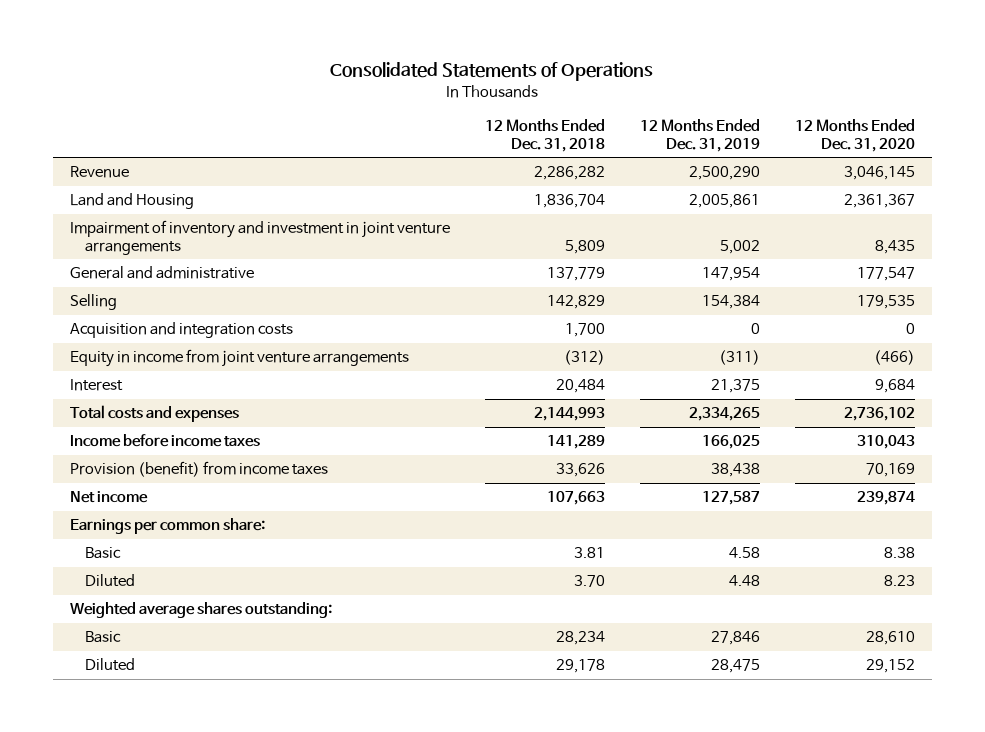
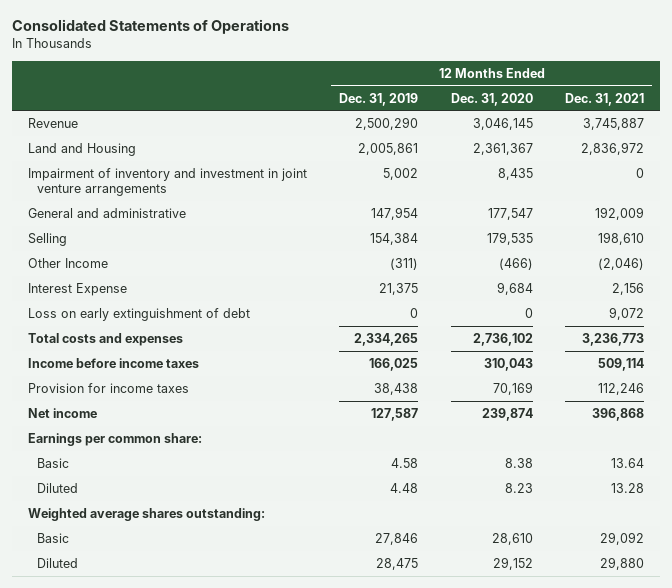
[485,119,606,152] 12 Months Ended Dec. 31, 2018 -> none
none -> [565,92,645,106] Dec. 31, 2021
[70,322,294,339] Acquisition and integration costs -> none
[70,349,410,368] Equity in income from joint venture arrangements -> [28,257,109,268] Other Income
[70,379,124,392] Interest -> [28,282,128,296] Interest Expense
none -> [28,307,251,321] Loss on early extinguishment of debt
[70,461,329,478] Provision (benefit) from income taxes -> [28,382,190,393] Provision for income taxes

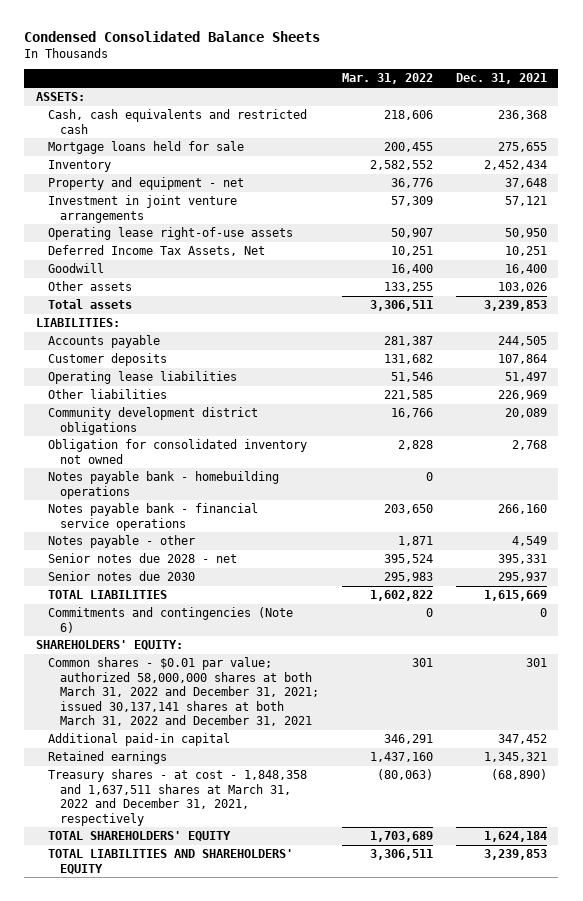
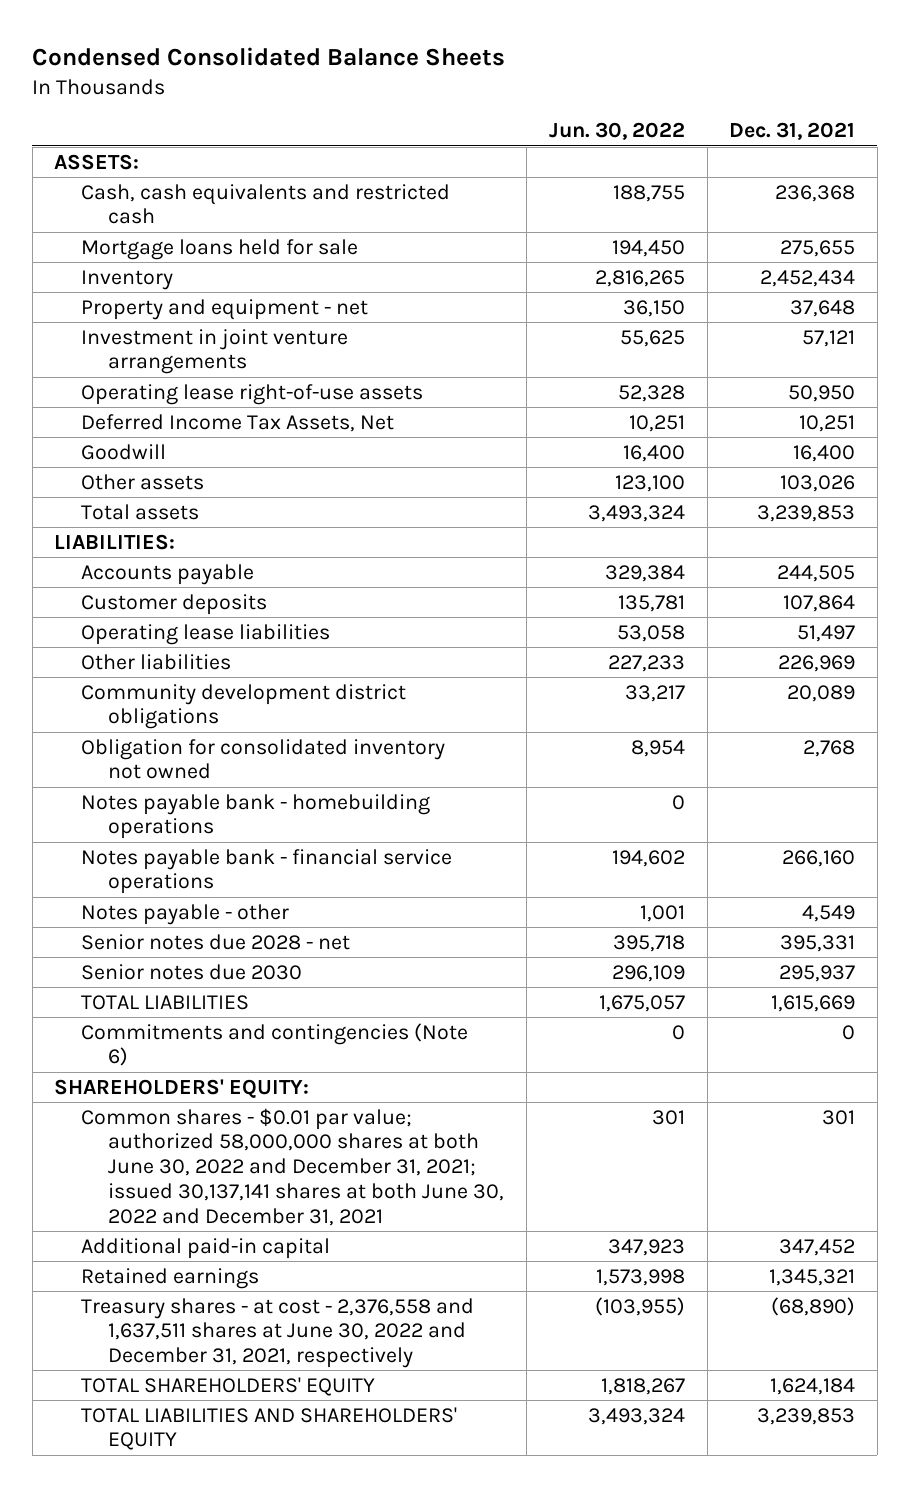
[341,73,433,85] Mar. 31, 2022 -> none
none -> [548,122,685,141] Jun. 30, 2022
[47,657,319,727] Common shares - $0.01 par value; authorized 58,000,000 shares at both March 31, 2022 and December 31, 2021; issued 30,137,141 shares at both March 31, 2022 and December 31, 2021 -> [81,1107,505,1226] Common shares - $0.01 par value; authorized 58,000,000 shares at both June 30, 2022 and December 31, 2021; issued 30,137,141 shares at both June 30, 2022 and December 31, 2021
[47,769,307,826] Treasury shares - at cost - 1,848,358 and 1,637,511 shares at March 31, 2022 and December 31, 2021, respectively -> [81,1297,475,1369] Treasury shares - at cost - 2,376,558 and 1,637,511 shares at June 30, 2022 and December 31, 2021, respectively

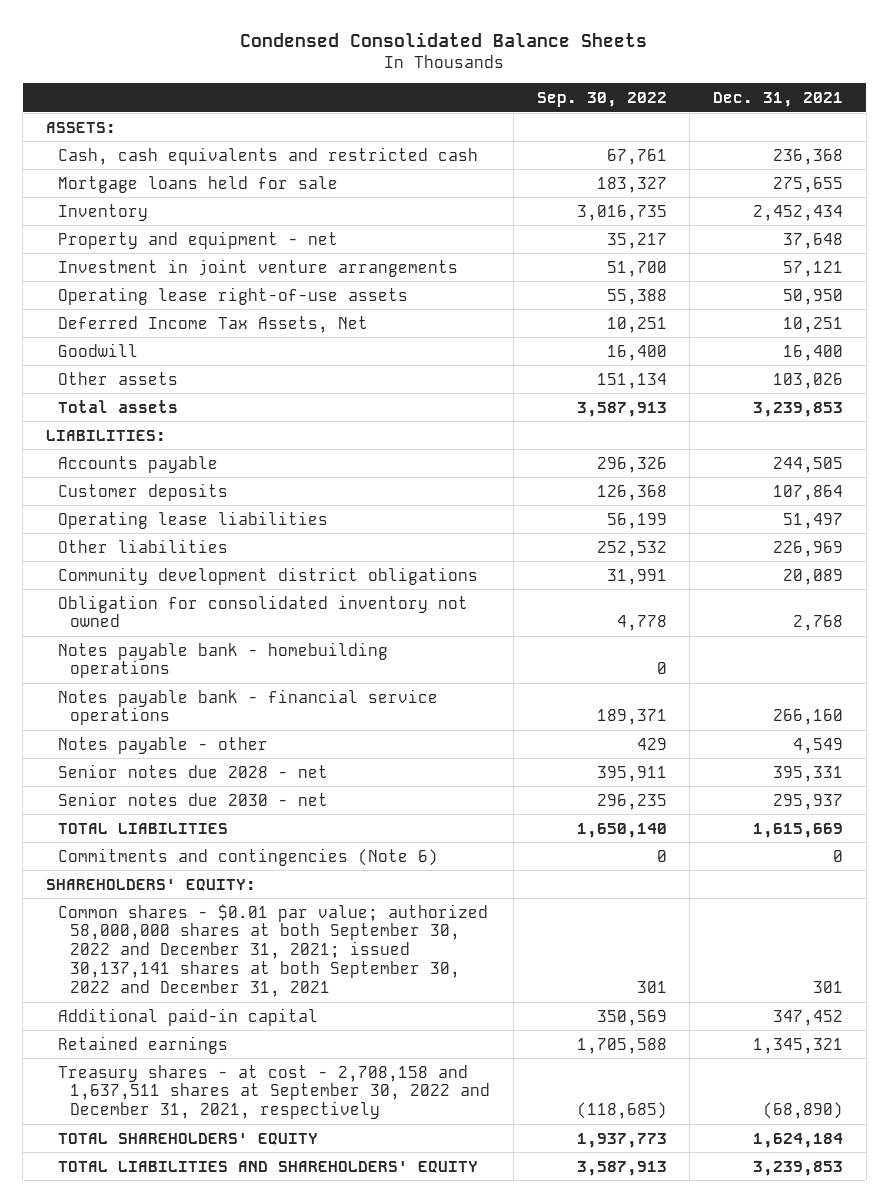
[548,122,685,141] Jun. 30, 2022 -> none
none -> [536,91,667,107] Sep. 30, 2022
[81,963,303,980] Senior notes due 2030 -> [58,791,329,806] Senior notes due 2030 - net
[81,1107,505,1226] Common shares - $0.01 par value; authorized 58,000,000 shares at both June 30, 2022 and December 31, 2021; issued 30,137,141 shares at both June 30, 2022 and December 31, 2021 -> [58,903,489,998] Common shares - $0.01 par value; authorized 58,000,000 shares at both September 30, 2022 and December 31, 2021; issued 30,137,141 shares at both September 30, 2022 and December 31, 2021
[81,1297,475,1369] Treasury shares - at cost - 2,376,558 and 1,637,511 shares at June 30, 2022 and December 31, 2021, respectively -> [58,1064,491,1120] Treasury shares - at cost - 2,708,158 and 1,637,511 shares at September 30, 2022 and December 31, 2021, respectively

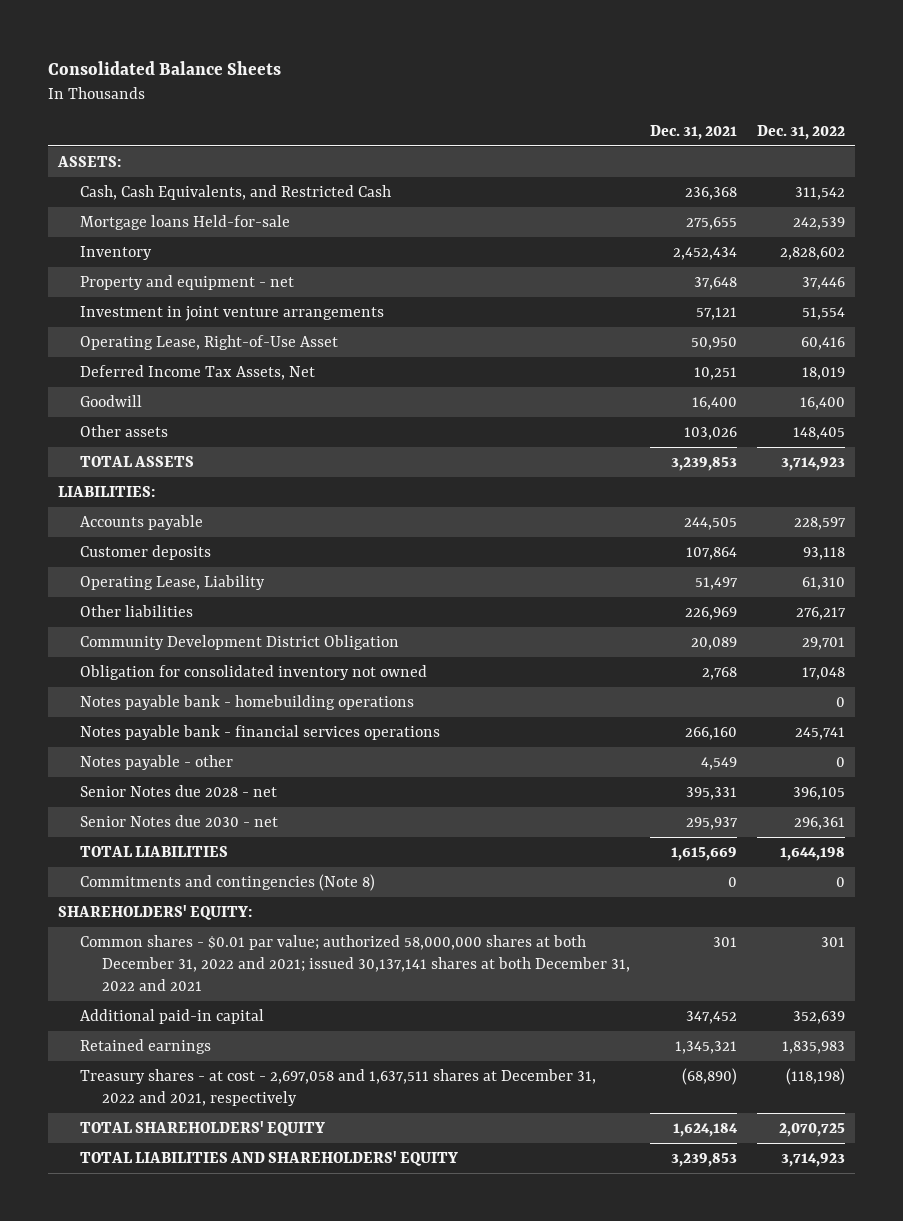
[240,31,648,47] Condensed Consolidated Balance Sheets -> [47,61,281,76] Consolidated Balance Sheets
[536,91,667,107] Sep. 30, 2022 -> none
none -> [757,124,846,140] Dec. 31, 2022
[58,146,479,165] Cash, cash equivalents and restricted cash -> [80,184,392,200] Cash, Cash Equivalents, and Restricted Cash
[58,175,339,193] Mortgage loans held for sale -> [80,214,291,230] Mortgage loans Held-for-sale
[58,286,409,305] Operating lease right-of-use assets -> [80,334,339,350] Operating Lease, Right-of-Use Asset
[58,399,179,413] Total assets -> [80,455,195,467] TOTAL ASSETS
[58,510,329,529] Operating lease liabilities -> [80,574,266,590] Operating Lease, Liability
[58,566,479,585] Community development district obligations -> [80,634,400,650] Community Development District Obligation
[58,688,439,726] Notes payable bank - financial service operations -> [80,724,441,740] Notes payable bank - financial services operations
[58,763,329,778] Senior notes due 2028 - net -> [80,784,278,797] Senior Notes due 2028 - net
[58,791,329,806] Senior notes due 2030 - net -> [80,814,279,827] Senior Notes due 2030 - net
[58,847,439,866] Commitments and contingencies (Note 6) -> [80,873,376,891] Commitments and contingencies (Note 8)
[58,903,489,998] Common shares - $0.01 par value; authorized 58,000,000 shares at both September 30, 2022 and December 31, 2021; issued 30,137,141 shares at both September 30, 2022 and December 31, 2021 -> [80,934,631,992] Common shares - $0.01 par value; authorized 58,000,000 shares at both December 31, 2022 and 2021; issued 30,137,141 shares at both December 31, 2022 and 2021
[58,1064,491,1120] Treasury shares - at cost - 2,708,158 and 1,637,511 shares at September 30, 2022 and December 31, 2021, respectively -> [80,1068,597,1107] Treasury shares - at cost - 2,697,058 and 1,637,511 shares at December 31, 2022 and 2021, respectively

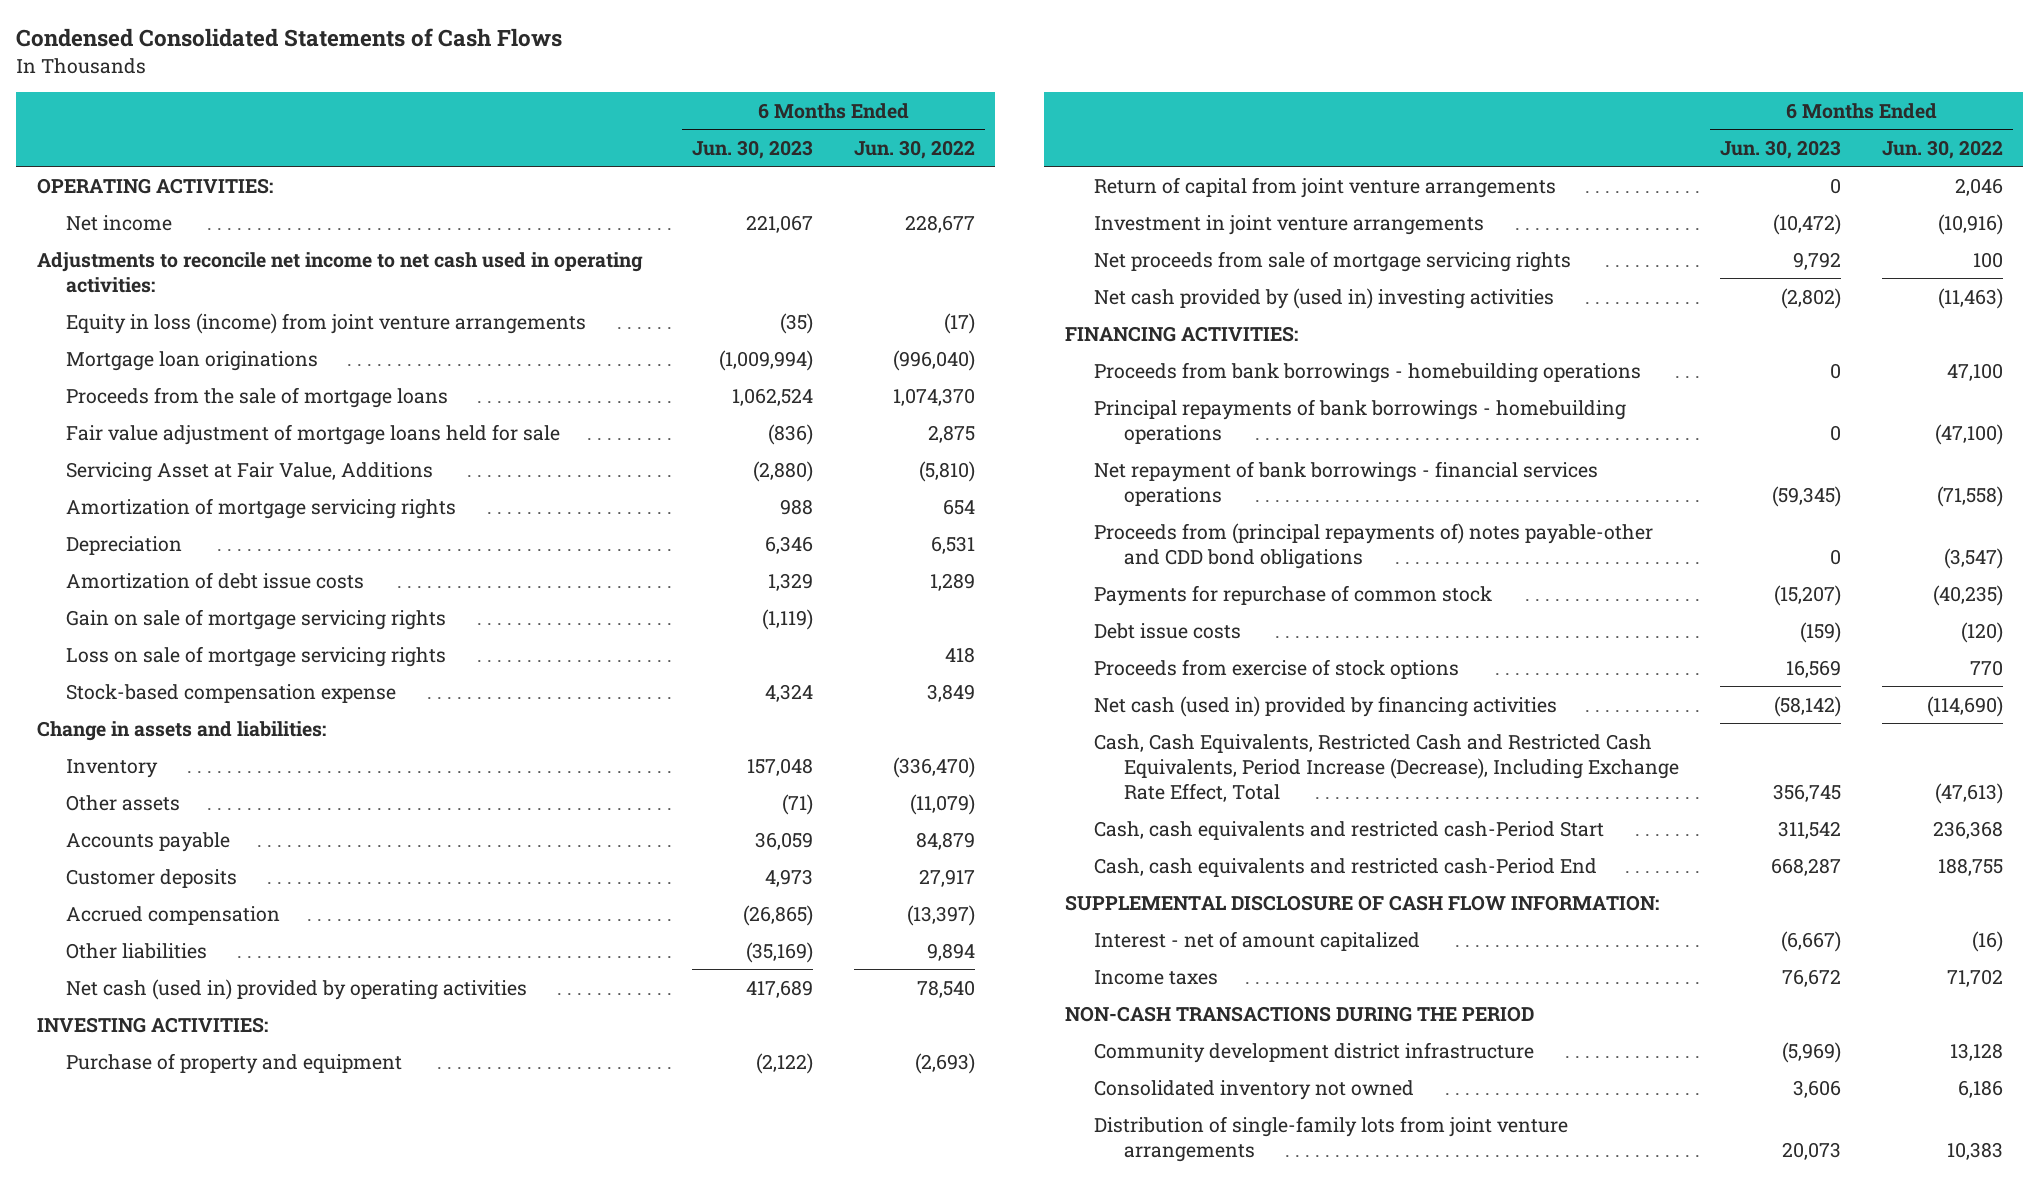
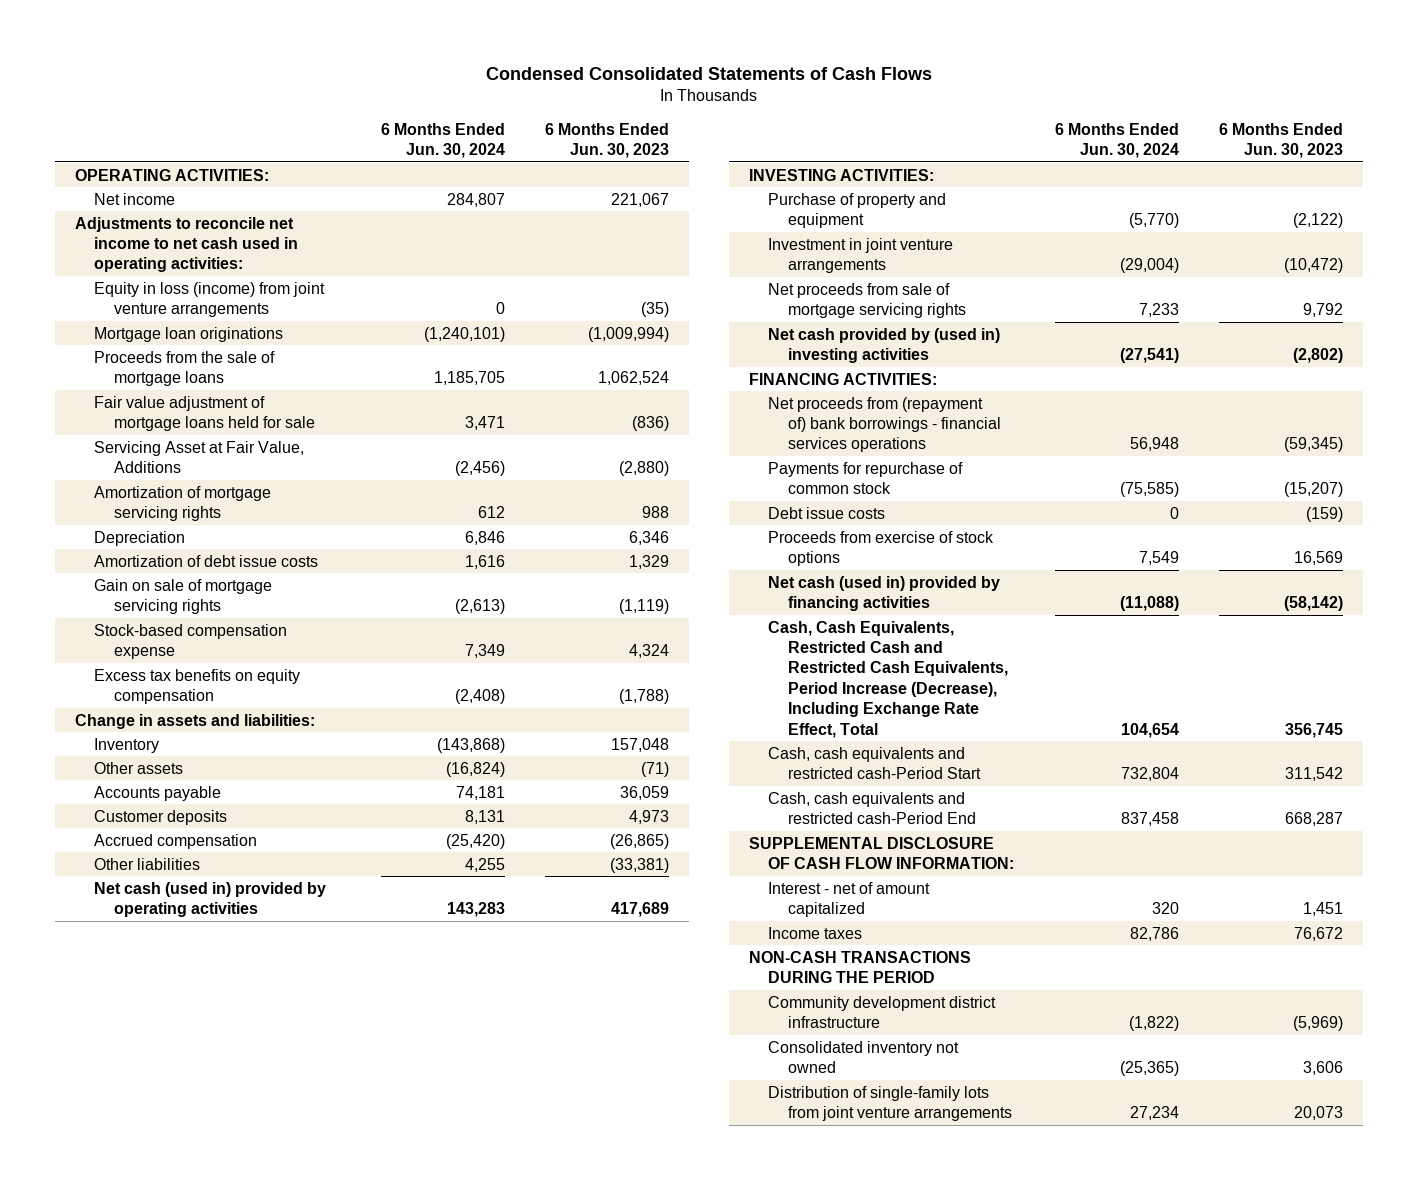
[854,139,976,159] Jun. 30, 2022 -> none
none -> [380,122,505,158] 6 Months Ended Jun. 30, 2024
[66,645,447,667] Loss on sale of mortgage servicing rights -> none
none -> [94,668,301,705] Excess tax benefits on equity compensation
[746,941,814,963] (35,169) -> [610,857,670,873] (33,381)
[1094,176,1557,198] Return of capital from joint venture arrangements -> none
[1094,361,1642,383] Proceeds from bank borrowings - homebuilding operations -> none
[1094,398,1627,444] Principal repayments of bank borrowings - homebuilding operations -> none
[1094,522,1654,569] Proceeds from (principal repayments of) notes payable-other and CDD bond obligations -> none
[1094,460,1599,506] Net repayment of bank borrowings - financial services operations -> [768,396,1001,453] Net proceeds from (repayment of) bank borrowings - financial services operations
[1781,930,1842,952] (6,667) -> [1303,902,1344,917] 1,451

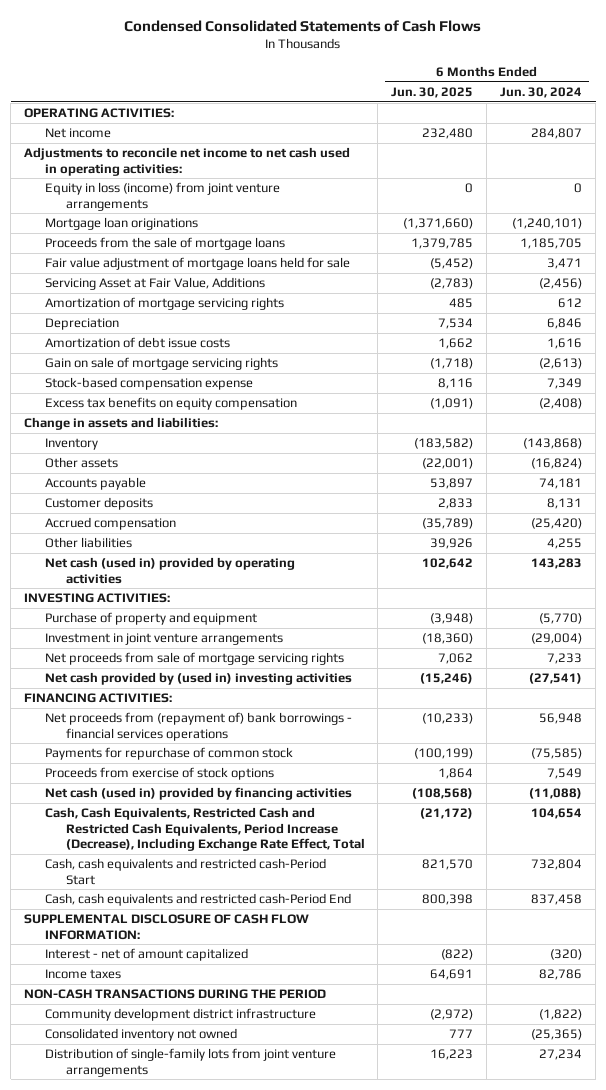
[545,122,670,158] 6 Months Ended Jun. 30, 2023 -> none
none -> [391,86,474,98] Jun. 30, 2025
[768,506,886,519] Debt issue costs -> none
[1151,902,1179,915] 320 -> [550,949,583,961] (320)

